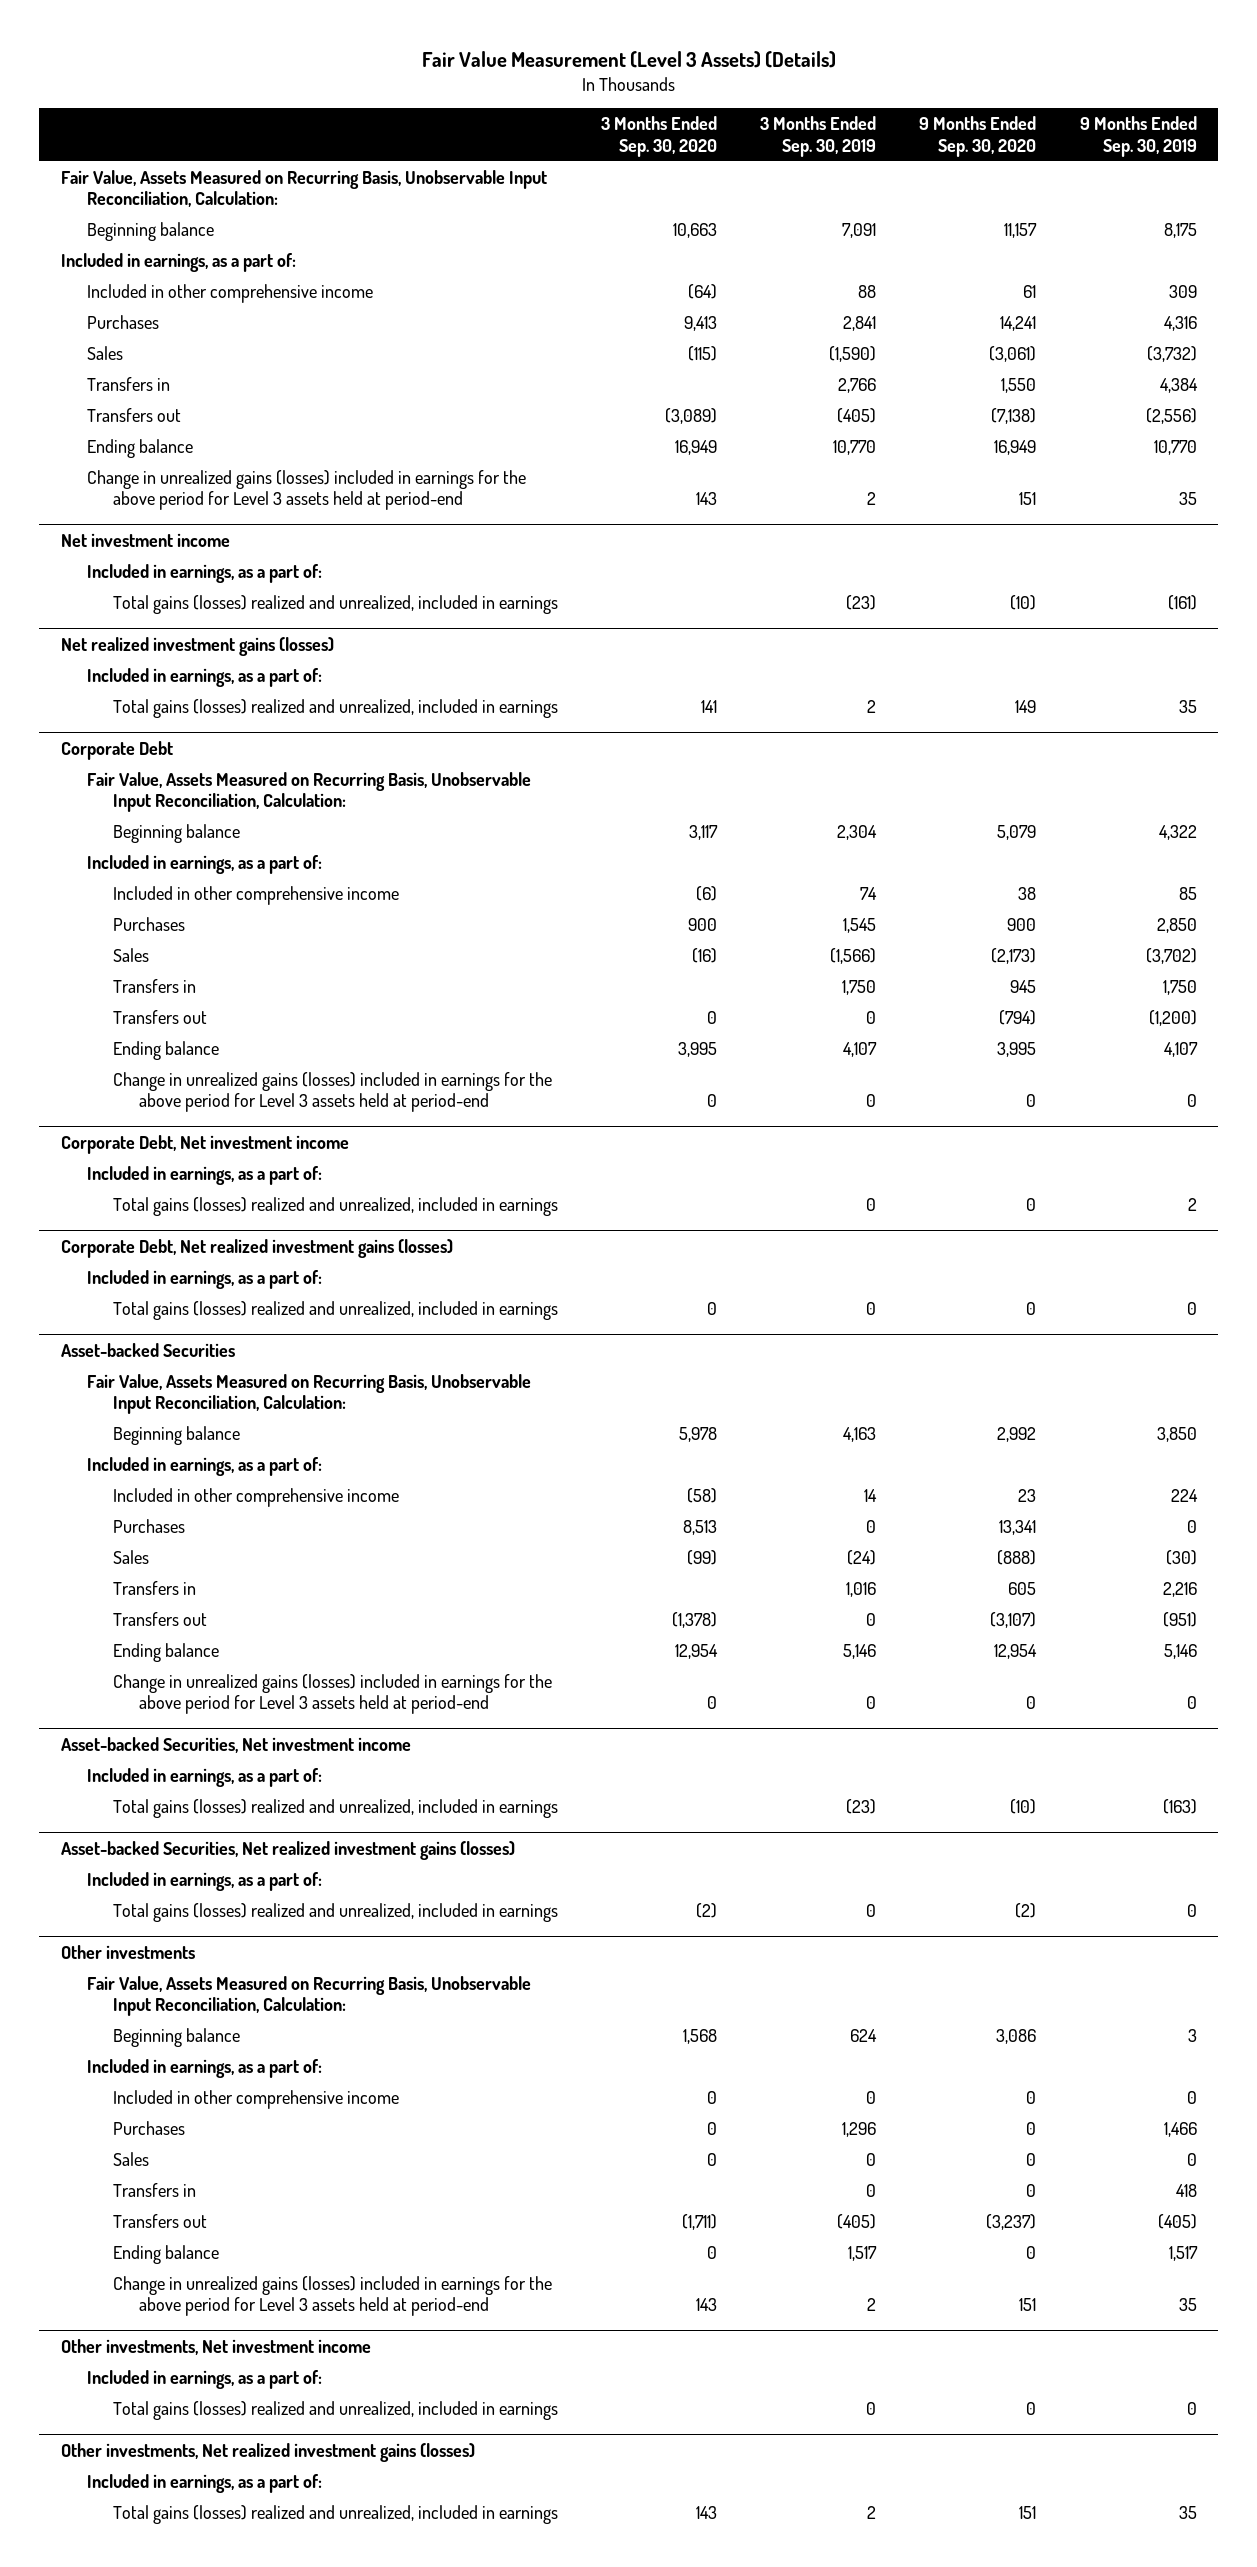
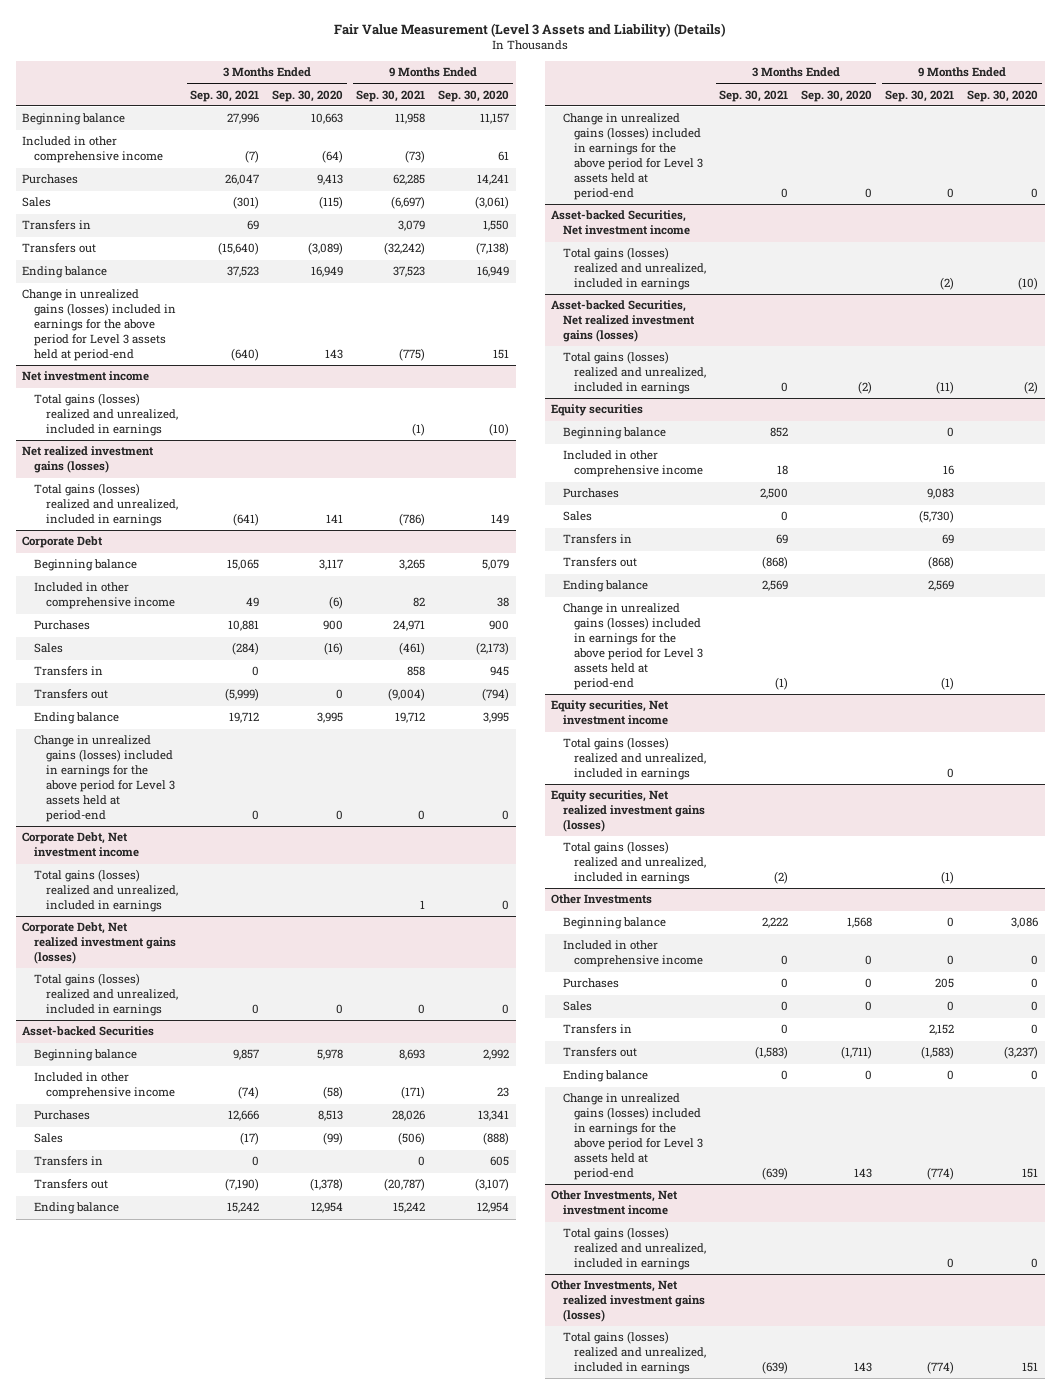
[421,50,836,68] Fair Value Measurement (Level 3 Assets) (Details) -> [334,22,727,37] Fair Value Measurement (Level 3 Assets and Liability) (Details)
[760,116,877,157] 3 Months Ended Sep. 30, 2019 -> none
[1079,116,1197,157] 9 Months Ended Sep. 30, 2019 -> none
none -> [190,89,260,102] Sep. 30, 2021
none -> [356,89,426,102] Sep. 30, 2021
[60,169,547,208] Fair Value, Assets Measured on Recurring Basis, Unobservable Input Reconciliation, Calculation: -> none
[60,252,296,272] Included in earnings, as a part of: -> none
[86,563,322,583] Included in earnings, as a part of: -> none
[86,667,322,687] Included in earnings, as a part of: -> none
[86,771,531,813] Fair Value, Assets Measured on Recurring Basis, Unobservable Input Reconciliation, Calculation: -> none
[86,854,322,874] Included in earnings, as a part of: -> none
[86,1165,322,1185] Included in earnings, as a part of: -> none
[86,1269,322,1289] Included in earnings, as a part of: -> none
[86,1373,531,1415] Fair Value, Assets Measured on Recurring Basis, Unobservable Input Reconciliation, Calculation: -> none
[86,1456,322,1476] Included in earnings, as a part of: -> none
[86,1767,322,1787] Included in earnings, as a part of: -> none
[86,1871,322,1891] Included in earnings, as a part of: -> none
[86,1975,531,2017] Fair Value, Assets Measured on Recurring Basis, Unobservable Input Reconciliation, Calculation: -> none
none -> [551,404,644,417] Equity securities
none -> [562,427,666,440] Beginning balance
none -> [562,450,704,478] Included in other comprehensive income
none -> [562,488,619,499] Purchases
none -> [562,511,592,522] Sales
none -> [562,534,632,545] Transfers in
none -> [562,557,637,568] Transfers out
none -> [562,580,648,593] Ending balance
none -> [562,603,704,690] Change in unrealized gains (losses) included in earnings for the above period for Level 3 assets held at period-end
none -> [551,700,670,726] Equity securities, Net investment income
none -> [562,737,707,781] Total gains (losses) realized and unrealized, included in earnings
none -> [551,790,705,833] Equity securities, Net realized investment gains (losses)
none -> [562,841,707,885] Total gains (losses) realized and unrealized, included in earnings
[60,1944,195,1959] Other investments -> [551,894,653,905] Other Investments
[86,2058,322,2078] Included in earnings, as a part of: -> none
[86,2369,322,2389] Included in earnings, as a part of: -> none
[60,2338,371,2355] Other investments, Net investment income -> [551,1190,679,1216] Other Investments, Net investment income
[86,2473,322,2493] Included in earnings, as a part of: -> none
[60,2442,475,2462] Other investments, Net realized investment gains (losses) -> [551,1280,705,1323] Other Investments, Net realized investment gains (losses)

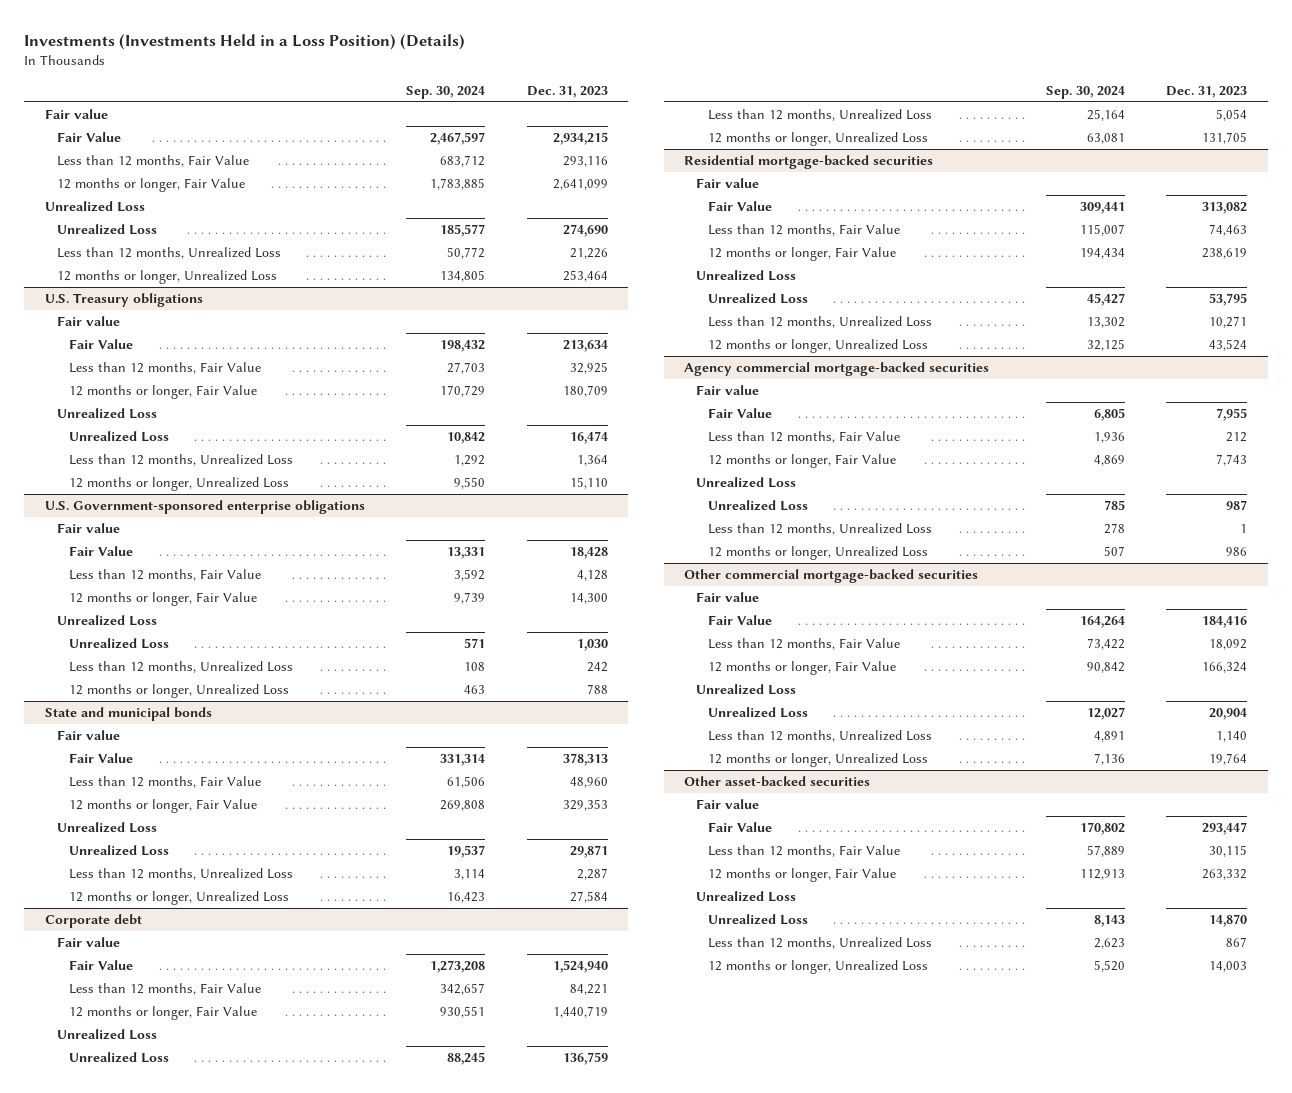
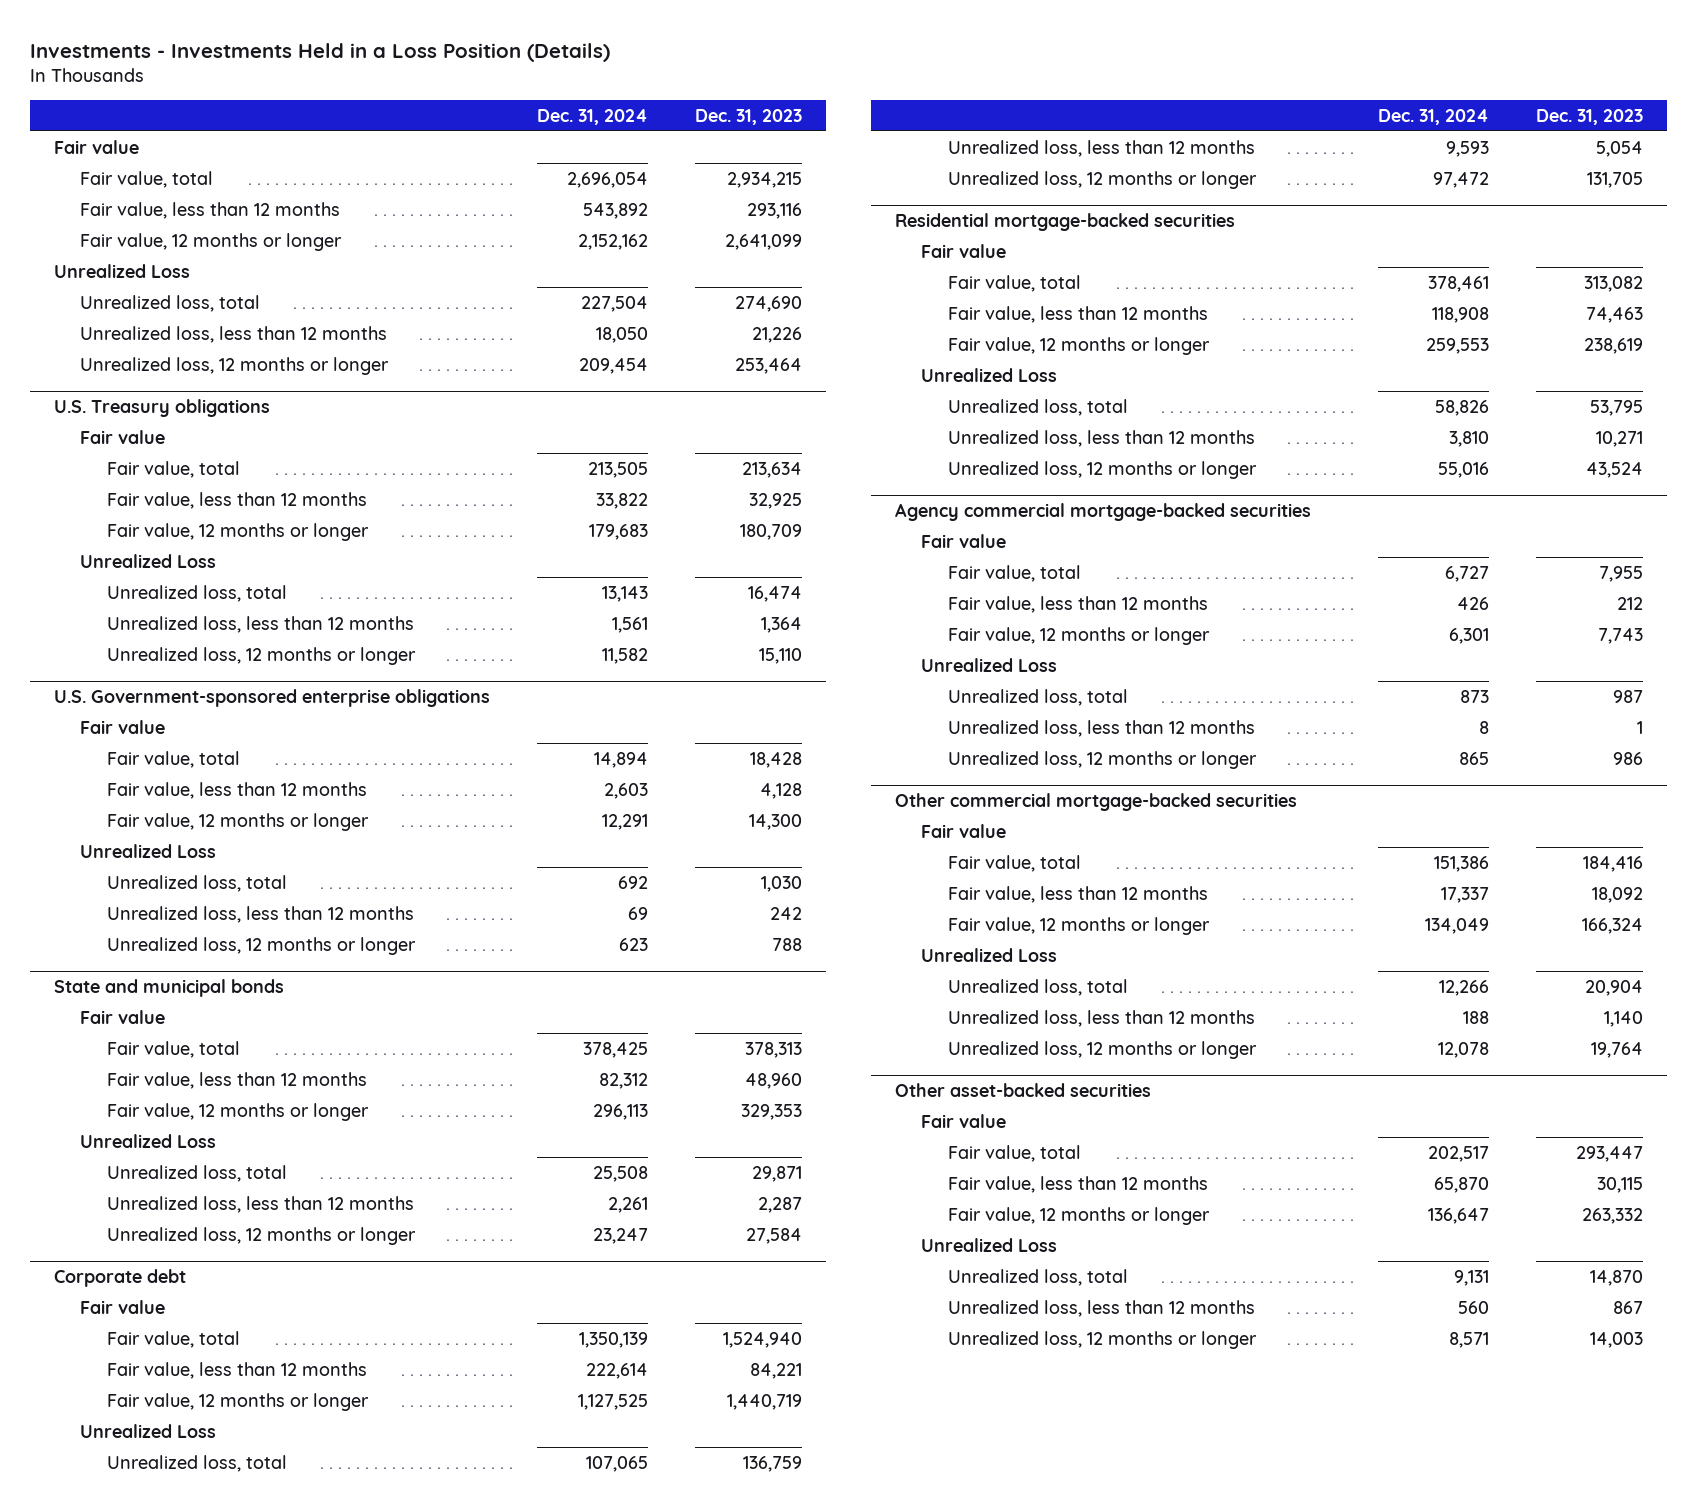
[24,34,466,51] Investments (Investments Held in a Loss Position) (Details) -> [29,42,610,62] Investments - Investments Held in a Loss Position (Details)
[406,86,486,100] Sep. 30, 2024 -> none
none -> [536,108,648,125] Dec. 31, 2024
[56,131,121,142] Fair Value -> [80,170,214,188] Fair value, total
[56,154,249,167] Less than 12 months, Fair Value -> [80,201,341,219] Fair value, less than 12 months
[56,177,245,192] 12 months or longer, Fair Value -> [80,232,343,251] Fair value, 12 months or longer
[56,223,157,235] Unrealized Loss -> [80,294,261,312] Unrealized loss, total
[56,246,281,259] Less than 12 months, Unrealized Loss -> [80,325,388,343] Unrealized loss, less than 12 months
[56,269,277,284] 12 months or longer, Unrealized Loss -> [80,356,390,375] Unrealized loss, 12 months or longer
[68,338,133,349] Fair Value -> [106,460,240,478] Fair value, total
[68,361,261,374] Less than 12 months, Fair Value -> [106,491,367,509] Fair value, less than 12 months
[68,384,257,399] 12 months or longer, Fair Value -> [106,522,369,541] Fair value, 12 months or longer
[68,430,169,442] Unrealized Loss -> [106,584,287,602] Unrealized loss, total
[68,453,293,466] Less than 12 months, Unrealized Loss -> [106,615,414,633] Unrealized loss, less than 12 months
[68,476,289,491] 12 months or longer, Unrealized Loss -> [106,646,416,665] Unrealized loss, 12 months or longer
[68,545,133,556] Fair Value -> [106,750,240,768] Fair value, total
[68,568,261,581] Less than 12 months, Fair Value -> [106,781,367,799] Fair value, less than 12 months
[68,591,257,606] 12 months or longer, Fair Value -> [106,812,369,831] Fair value, 12 months or longer
[68,637,169,649] Unrealized Loss -> [106,874,287,892] Unrealized loss, total
[68,660,293,673] Less than 12 months, Unrealized Loss -> [106,905,414,923] Unrealized loss, less than 12 months
[68,683,289,698] 12 months or longer, Unrealized Loss -> [106,936,416,955] Unrealized loss, 12 months or longer
[68,752,133,763] Fair Value -> [106,1040,240,1058] Fair value, total
[68,775,261,788] Less than 12 months, Fair Value -> [106,1071,367,1089] Fair value, less than 12 months
[68,798,257,813] 12 months or longer, Fair Value -> [106,1102,369,1121] Fair value, 12 months or longer
[68,844,169,856] Unrealized Loss -> [106,1164,287,1182] Unrealized loss, total
[68,867,293,880] Less than 12 months, Unrealized Loss -> [106,1195,414,1213] Unrealized loss, less than 12 months
[68,890,289,905] 12 months or longer, Unrealized Loss -> [106,1226,416,1245] Unrealized loss, 12 months or longer
[68,959,133,970] Fair Value -> [106,1330,240,1348] Fair value, total
[68,982,261,995] Less than 12 months, Fair Value -> [106,1361,367,1379] Fair value, less than 12 months
[68,1005,257,1020] 12 months or longer, Fair Value -> [106,1392,369,1411] Fair value, 12 months or longer
[68,1051,169,1063] Unrealized Loss -> [106,1454,287,1472] Unrealized loss, total
[708,108,933,121] Less than 12 months, Unrealized Loss -> [947,139,1255,157] Unrealized loss, less than 12 months
[708,131,929,146] 12 months or longer, Unrealized Loss -> [947,170,1257,189] Unrealized loss, 12 months or longer
[708,200,773,211] Fair Value -> [947,274,1081,292] Fair value, total
[708,223,901,236] Less than 12 months, Fair Value -> [947,305,1208,323] Fair value, less than 12 months
[708,246,897,261] 12 months or longer, Fair Value -> [947,336,1210,355] Fair value, 12 months or longer
[708,292,809,304] Unrealized Loss -> [947,398,1128,416] Unrealized loss, total
[708,315,933,328] Less than 12 months, Unrealized Loss -> [947,429,1255,447] Unrealized loss, less than 12 months
[708,338,929,353] 12 months or longer, Unrealized Loss -> [947,460,1257,479] Unrealized loss, 12 months or longer
[708,407,773,418] Fair Value -> [947,564,1081,582] Fair value, total
[708,430,901,443] Less than 12 months, Fair Value -> [947,595,1208,613] Fair value, less than 12 months
[708,453,897,468] 12 months or longer, Fair Value -> [947,626,1210,645] Fair value, 12 months or longer
[708,499,809,511] Unrealized Loss -> [947,688,1128,706] Unrealized loss, total
[708,522,933,535] Less than 12 months, Unrealized Loss -> [947,719,1255,737] Unrealized loss, less than 12 months
[708,545,929,560] 12 months or longer, Unrealized Loss -> [947,750,1257,769] Unrealized loss, 12 months or longer
[708,614,773,625] Fair Value -> [947,854,1081,872] Fair value, total
[708,637,901,650] Less than 12 months, Fair Value -> [947,885,1208,903] Fair value, less than 12 months
[708,660,897,675] 12 months or longer, Fair Value -> [947,916,1210,935] Fair value, 12 months or longer
[708,706,809,718] Unrealized Loss -> [947,978,1128,996] Unrealized loss, total
[708,729,933,742] Less than 12 months, Unrealized Loss -> [947,1009,1255,1027] Unrealized loss, less than 12 months
[708,752,929,767] 12 months or longer, Unrealized Loss -> [947,1040,1257,1059] Unrealized loss, 12 months or longer
[708,821,773,832] Fair Value -> [947,1144,1081,1162] Fair value, total
[708,844,901,857] Less than 12 months, Fair Value -> [947,1175,1208,1193] Fair value, less than 12 months
[708,867,897,882] 12 months or longer, Fair Value -> [947,1206,1210,1225] Fair value, 12 months or longer
[708,913,809,925] Unrealized Loss -> [947,1268,1128,1286] Unrealized loss, total
[708,936,933,949] Less than 12 months, Unrealized Loss -> [947,1299,1255,1317] Unrealized loss, less than 12 months
[708,959,929,974] 12 months or longer, Unrealized Loss -> [947,1330,1257,1349] Unrealized loss, 12 months or longer

